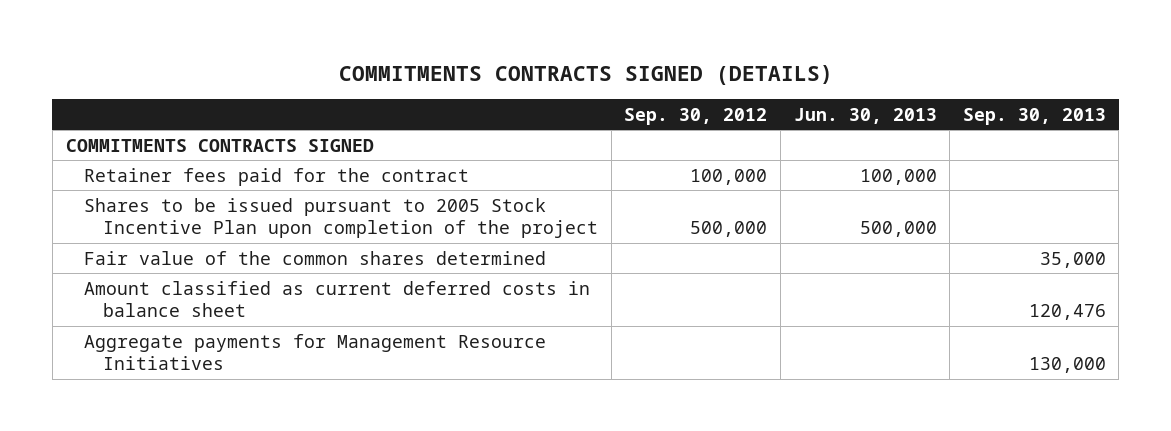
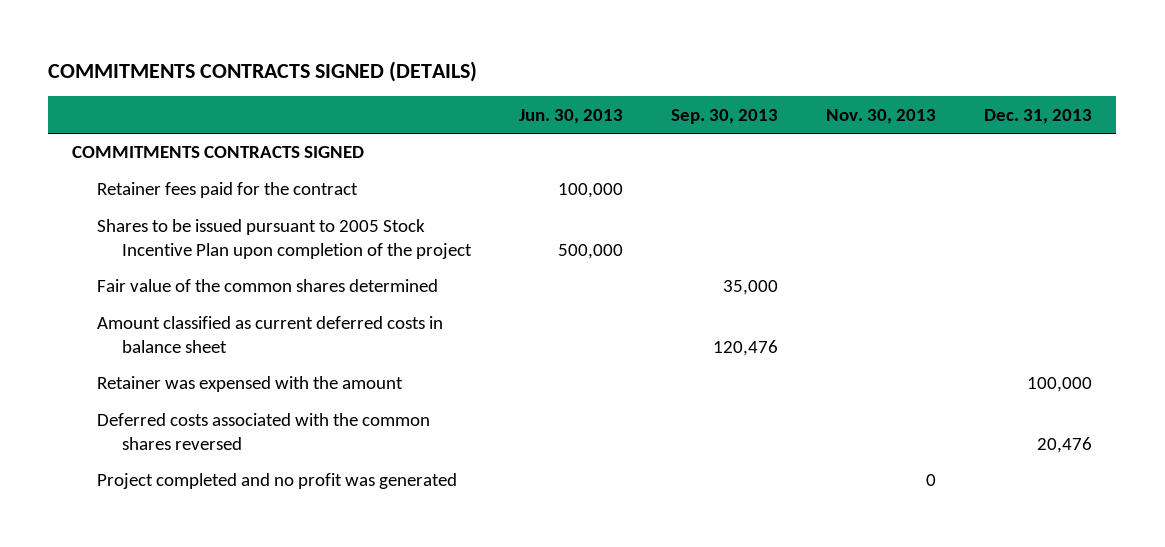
[624,107,768,125] Sep. 30, 2012 -> none
none -> [826,108,937,124] Nov. 30, 2013
none -> [984,108,1093,124] Dec. 31, 2013
[84,333,547,371] Aggregate payments for Management Resource Initiatives -> none
none -> [97,376,404,393] Retainer was expensed with the amount
none -> [97,413,431,450] Deferred costs associated with the common shares reversed
none -> [97,473,458,490] Project completed and no profit was generated

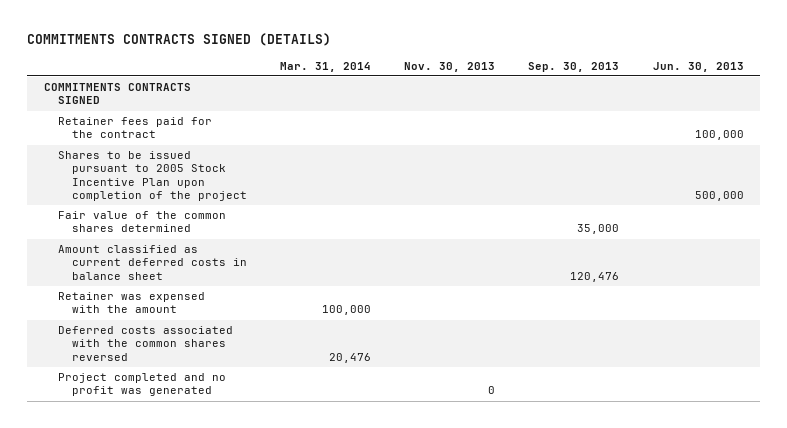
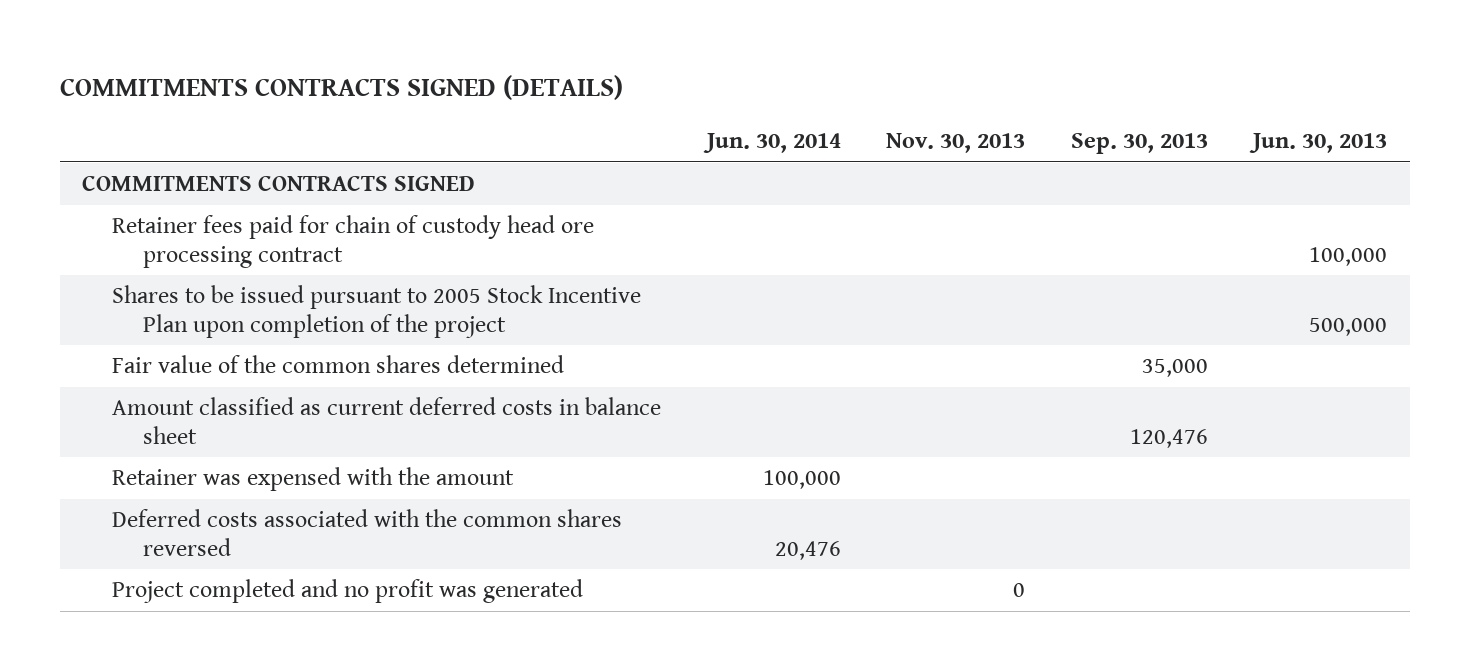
[279,61,371,72] Mar. 31, 2014 -> none
none -> [702,133,841,154] Jun. 30, 2014
[57,117,212,139] Retainer fees paid for the contract -> none
none -> [112,215,595,268] Retainer fees paid for chain of custody head ore processing contract

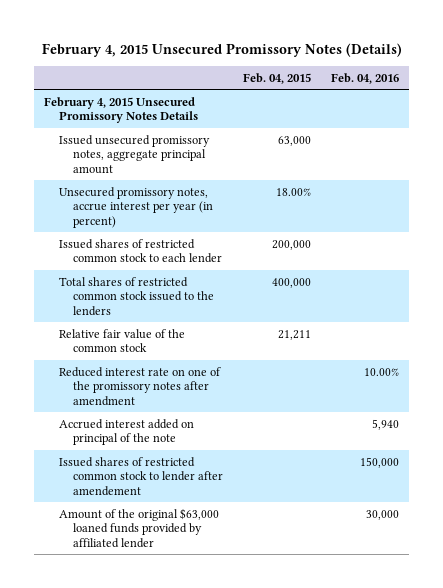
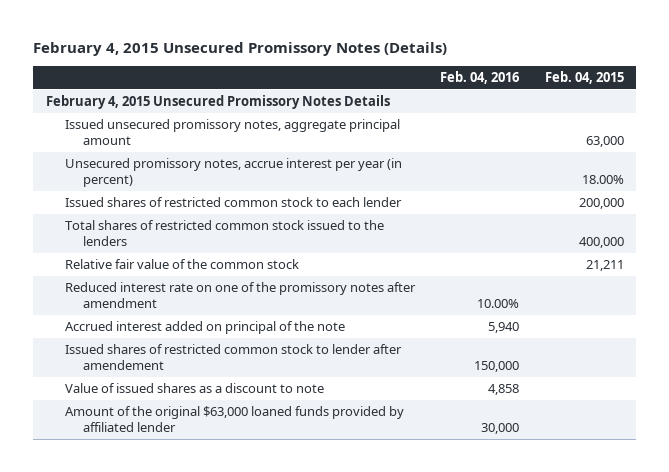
none -> [64,383,324,394] Value of issued shares as a discount to note

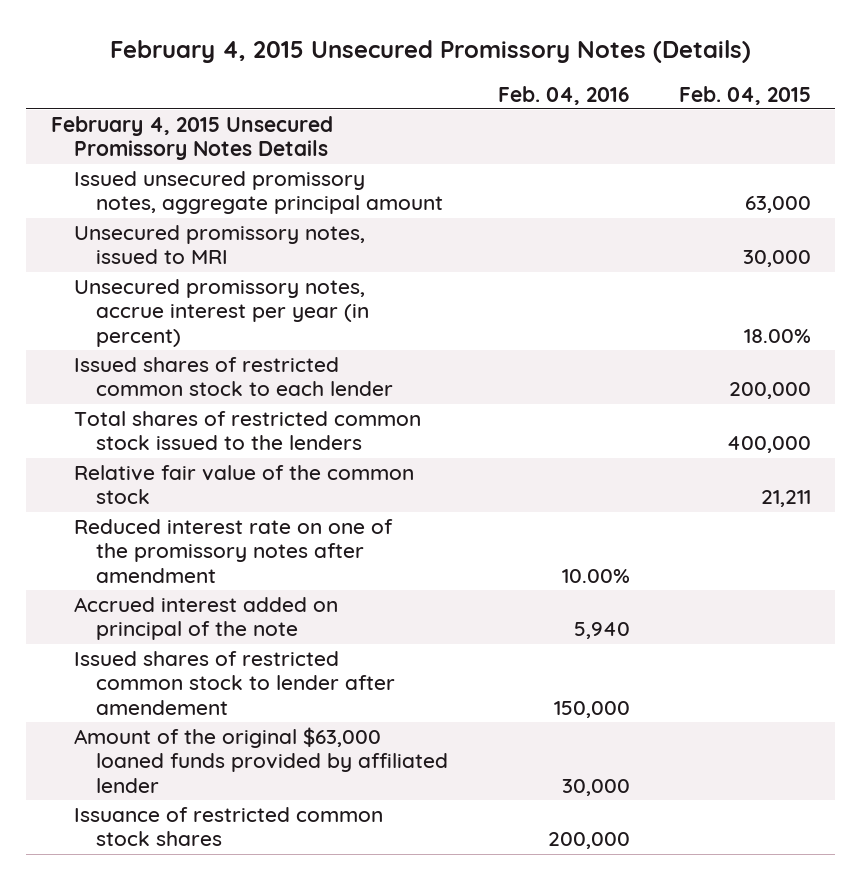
none -> [73,225,365,265] Unsecured promissory notes, issued to MRI
[64,383,324,394] Value of issued shares as a discount to note -> none
none -> [73,807,383,847] Issuance of restricted common stock shares

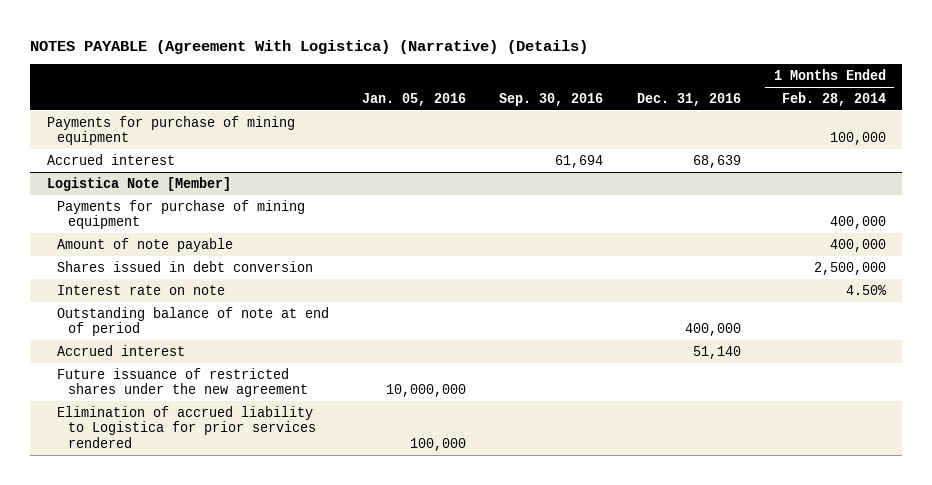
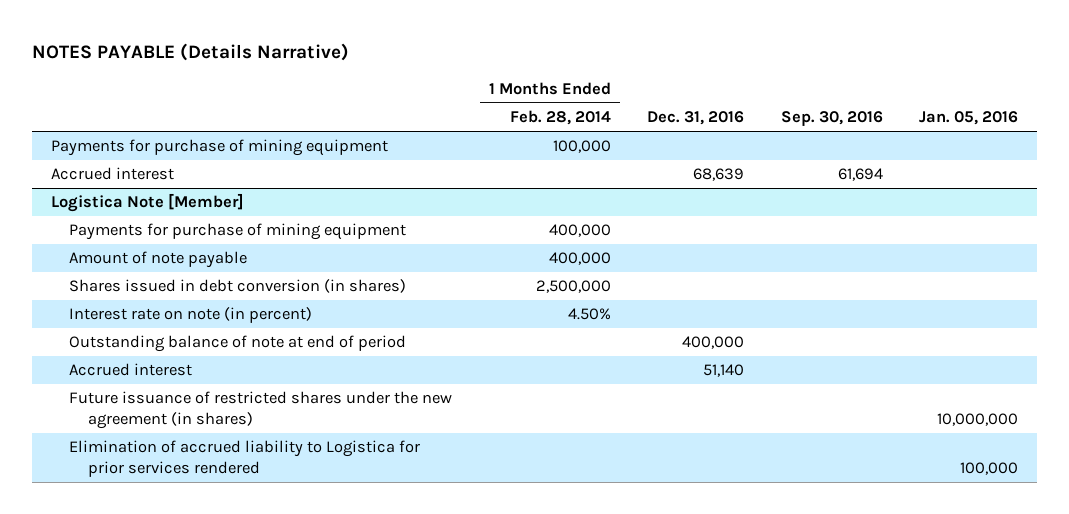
[30,39,589,54] NOTES PAYABLE (Agreement With Logistica) (Narrative) (Details) -> [32,42,350,61] NOTES PAYABLE (Details Narrative)
[57,260,314,272] Shares issued in debt conversion -> [69,279,407,294] Shares issued in debt conversion (in shares)
[57,284,226,295] Interest rate on note -> [69,307,313,324] Interest rate on note (in percent)
[57,367,308,398] Future issuance of restricted shares under the new agreement -> [69,391,453,429] Future issuance of restricted shares under the new agreement (in shares)

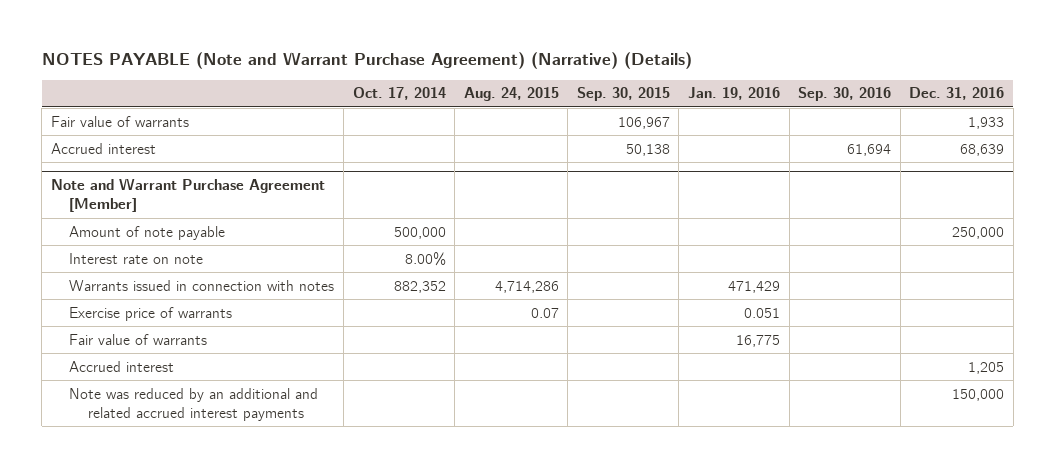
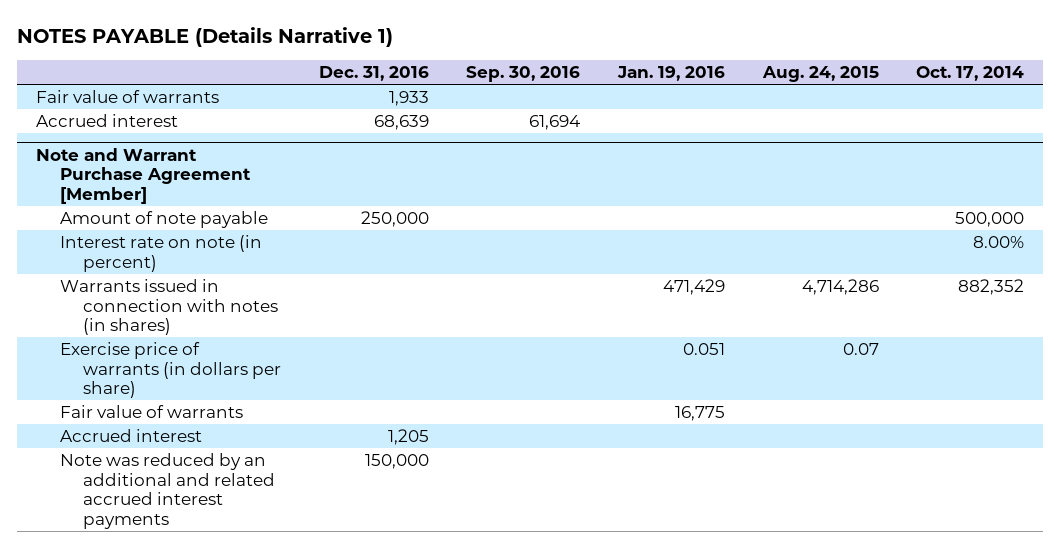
[41,51,692,69] NOTES PAYABLE (Note and Warrant Purchase Agreement) (Narrative) (Details) -> [16,27,393,48] NOTES PAYABLE (Details Narrative 1)
[576,87,670,102] Sep. 30, 2015 -> none
[69,252,204,264] Interest rate on note -> [59,234,262,272] Interest rate on note (in percent)
[69,279,335,291] Warrants issued in connection with notes -> [59,278,279,336] Warrants issued in connection with notes (in shares)
[69,306,233,321] Exercise price of warrants -> [59,341,282,399] Exercise price of warrants (in dollars per share)

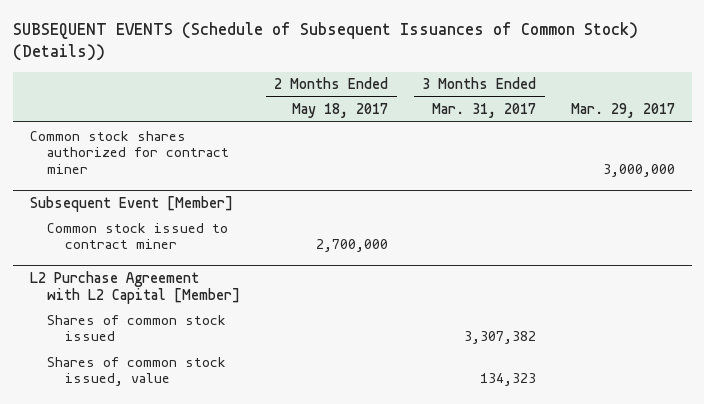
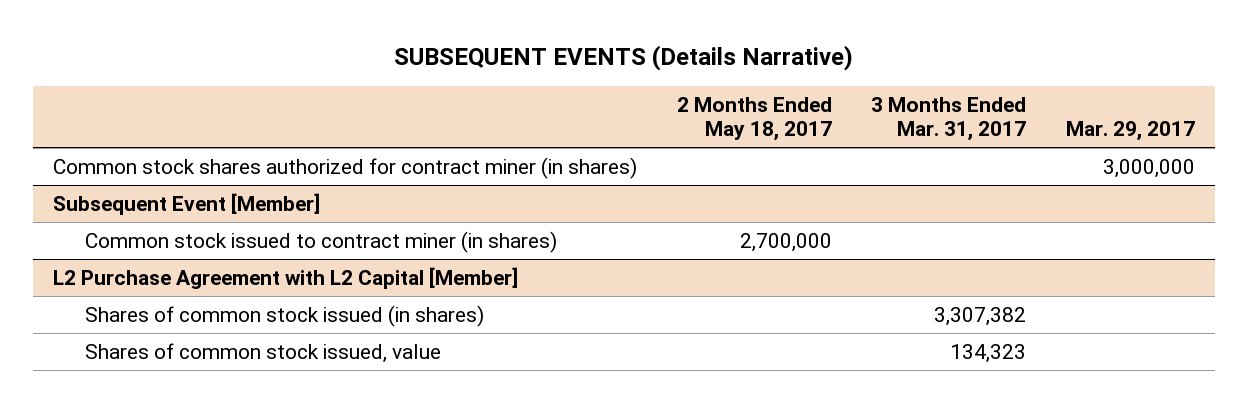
[12,21,638,62] SUBSEQUENT EVENTS (Schedule of Subsequent Issuances of Common Stock) (Details)) -> [393,45,853,72] SUBSEQUENT EVENTS (Details Narrative)
[29,130,230,174] Common stock shares authorized for contract miner -> [52,156,637,179] Common stock shares authorized for contract miner (in shares)
[47,222,229,250] Common stock issued to contract miner -> [84,230,557,253] Common stock issued to contract miner (in shares)
[47,314,227,342] Shares of common stock issued -> [84,304,484,327] Shares of common stock issued (in shares)

